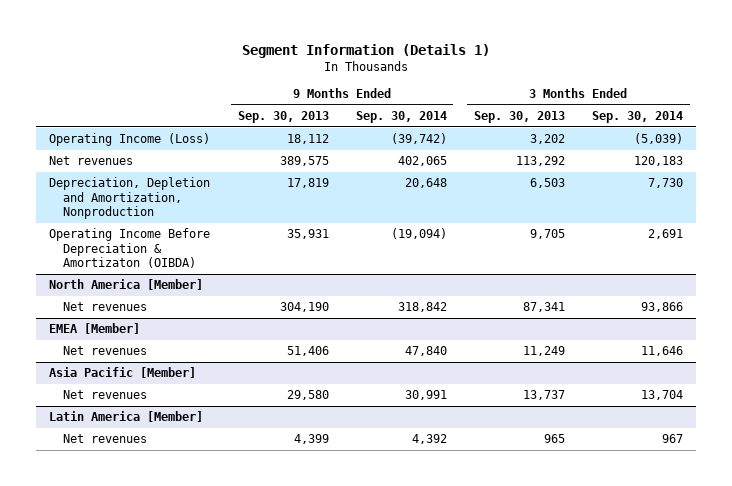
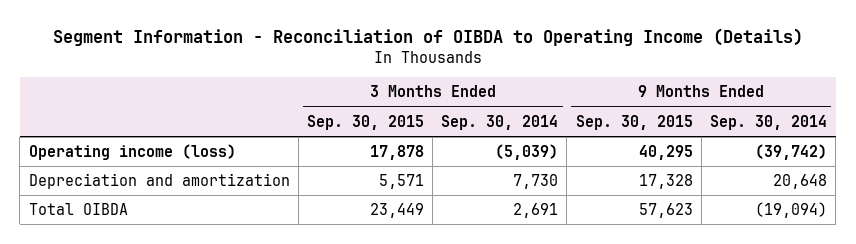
[242,43,491,58] Segment Information (Details 1) -> [52,27,803,46] Segment Information - Reconciliation of OIBDA to Operating Income (Details)
[237,110,329,123] Sep. 30, 2013 -> none
[473,110,565,123] Sep. 30, 2013 -> none
none -> [306,114,424,130] Sep. 30, 2015
none -> [575,114,693,130] Sep. 30, 2015
[49,156,134,166] Net revenues -> none
[49,279,204,291] North America [Member] -> none
[62,302,147,312] Net revenues -> none
[49,323,141,335] EMEA [Member] -> none
[62,346,147,356] Net revenues -> none
[49,367,197,379] Asia Pacific [Member] -> none
[62,390,147,400] Net revenues -> none
[49,411,204,423] Latin America [Member] -> none
[62,434,147,444] Net revenues -> none
[49,133,211,147] Operating Income (Loss) -> [28,144,236,161] Operating income (loss)
[49,177,211,220] Depreciation, Depletion and Amortization, Nonproduction -> [28,173,290,190] Depreciation and amortization
[49,228,211,269] Operating Income Before Depreciation & Amortizaton (OIBDA) -> [28,203,128,216] Total OIBDA

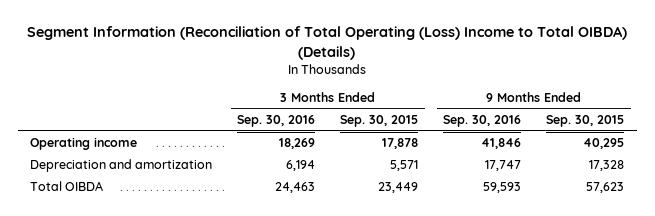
[52,27,803,46] Segment Information - Reconciliation of OIBDA to Operating Income (Details) -> [27,26,628,61] Segment Information (Reconciliation of Total Operating (Loss) Income to Total OIBDA) (Details)
[441,114,559,130] Sep. 30, 2014 -> none
[710,114,828,130] Sep. 30, 2014 -> none
none -> [237,115,316,128] Sep. 30, 2016
none -> [443,115,522,128] Sep. 30, 2016
[28,144,236,161] Operating income (loss) -> [30,137,138,151] Operating income

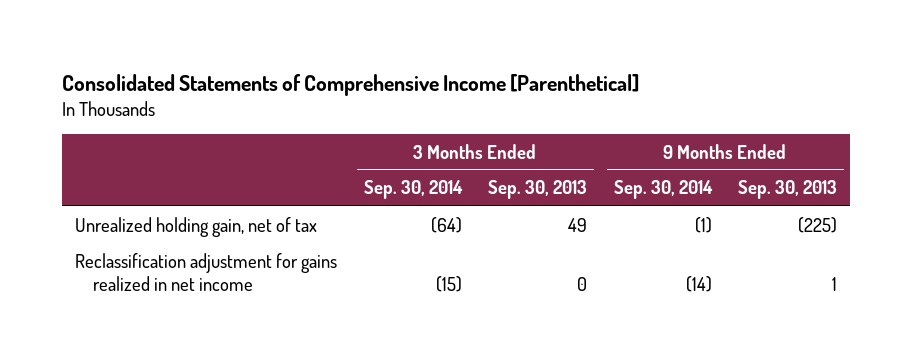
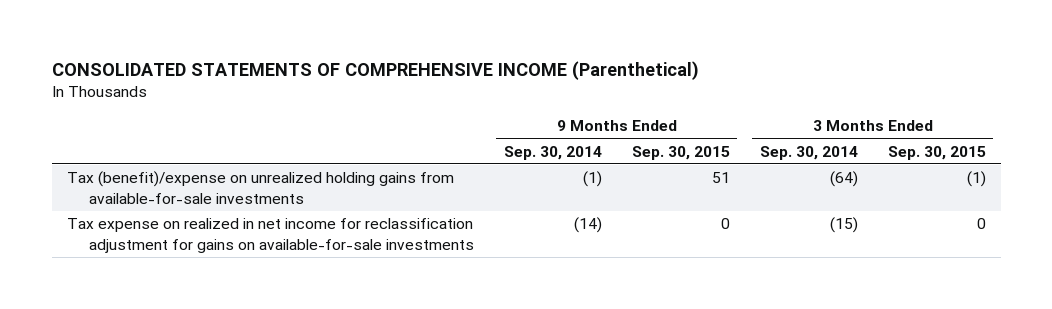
[61,73,639,96] Consolidated Statements of Comprehensive Income [Parenthetical] -> [51,60,699,80] CONSOLIDATED STATEMENTS OF COMPREHENSIVE INCOME (Parenthetical)
[488,180,588,200] Sep. 30, 2013 -> none
[738,180,838,200] Sep. 30, 2013 -> none
none -> [631,145,730,160] Sep. 30, 2015
none -> [887,145,986,160] Sep. 30, 2015
[74,216,317,237] Unrealized holding gain, net of tax -> [66,171,454,204] Tax (benefit)/expense on unrealized holding gains from available-for-sale investments
[74,252,337,291] Reclassification adjustment for gains realized in net income -> [66,218,475,253] Tax expense on realized in net income for reclassification adjustment for gains on available-for-sale investments

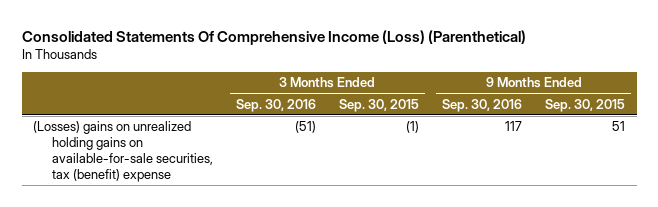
[51,60,699,80] CONSOLIDATED STATEMENTS OF COMPREHENSIVE INCOME (Parenthetical) -> [21,29,526,45] Consolidated Statements Of Comprehensive Income (Loss) (Parenthetical)
[503,145,602,160] Sep. 30, 2014 -> none
[759,145,858,160] Sep. 30, 2014 -> none
none -> [235,98,316,112] Sep. 30, 2016
none -> [441,98,522,112] Sep. 30, 2016
[66,218,475,253] Tax expense on realized in net income for reclassification adjustment for gains on available-for-sale investments -> none
[66,171,454,204] Tax (benefit)/expense on unrealized holding gains from available-for-sale investments -> [33,121,213,183] (Losses) gains on unrealized holding gains on available-for-sale securities, tax (benefit) expense

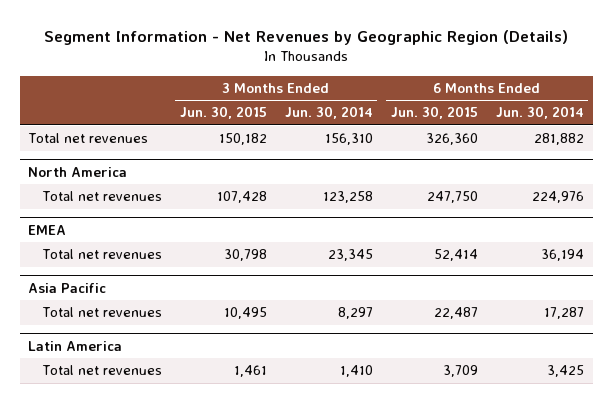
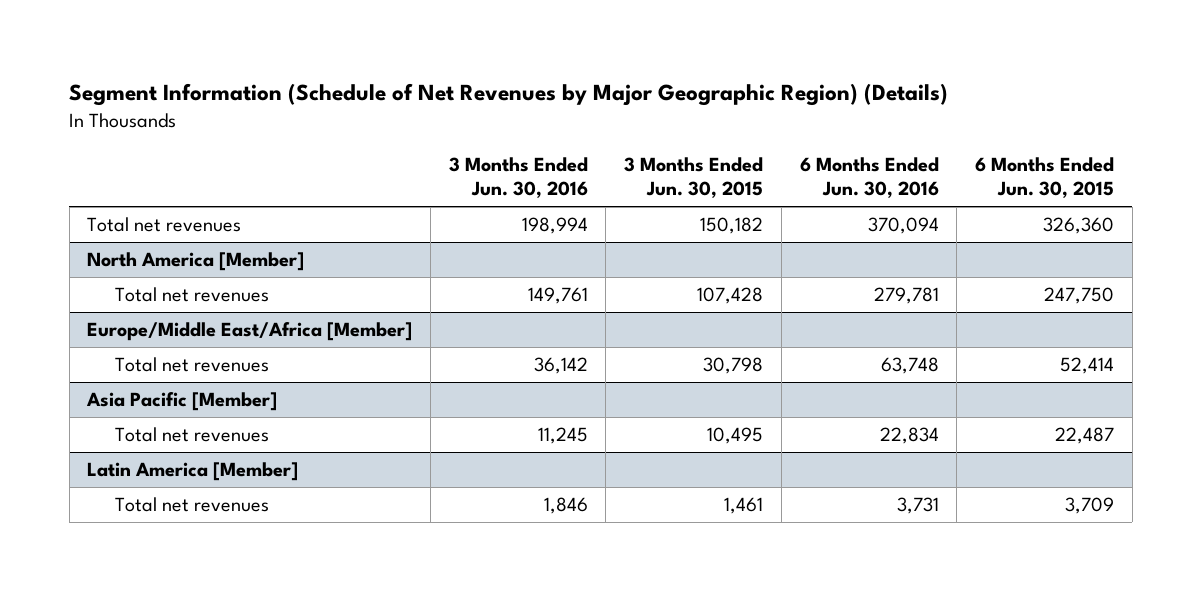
[44,29,569,45] Segment Information - Net Revenues by Geographic Region (Details) -> [69,83,949,107] Segment Information (Schedule of Net Revenues by Major Geographic Region) (Details)
[284,106,373,120] Jun. 30, 2014 -> none
[495,106,584,120] Jun. 30, 2014 -> none
none -> [448,157,588,199] 3 Months Ended Jun. 30, 2016
none -> [799,157,939,199] 6 Months Ended Jun. 30, 2016
[28,166,128,177] North America -> [87,252,305,272] North America [Member]
[28,224,67,235] EMEA -> [87,322,413,342] Europe/Middle East/Africa [Member]
[28,282,107,293] Asia Pacific -> [86,392,278,412] Asia Pacific [Member]
[28,340,123,351] Latin America -> [87,462,299,482] Latin America [Member]

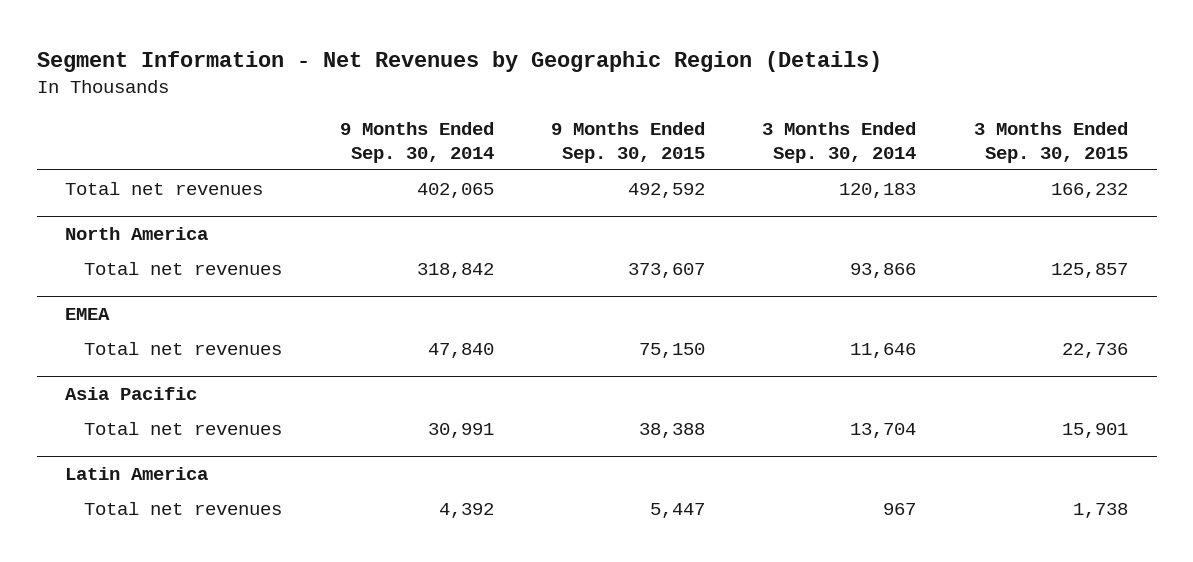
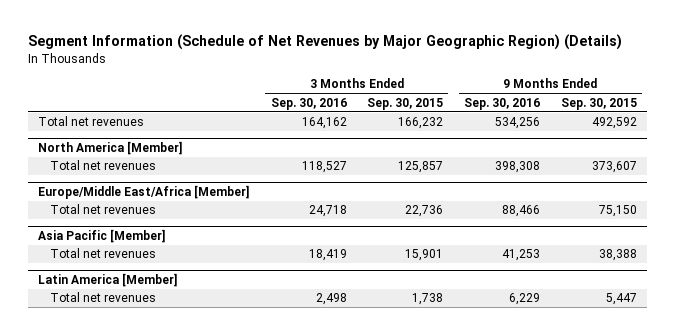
[36,50,882,72] Segment Information - Net Revenues by Geographic Region (Details) -> [27,34,622,51] Segment Information (Schedule of Net Revenues by Major Geographic Region) (Details)
[339,122,494,163] 9 Months Ended Sep. 30, 2014 -> none
[762,122,917,163] 3 Months Ended Sep. 30, 2014 -> none
none -> [270,97,347,110] Sep. 30, 2016
none -> [463,97,540,110] Sep. 30, 2016
[65,227,209,241] North America -> [37,140,183,155] North America [Member]
[65,308,111,321] EMEA -> [37,184,250,199] Europe/Middle East/Africa [Member]
[65,387,198,401] Asia Pacific -> [37,228,166,243] Asia Pacific [Member]
[65,467,209,481] Latin America -> [37,272,178,287] Latin America [Member]

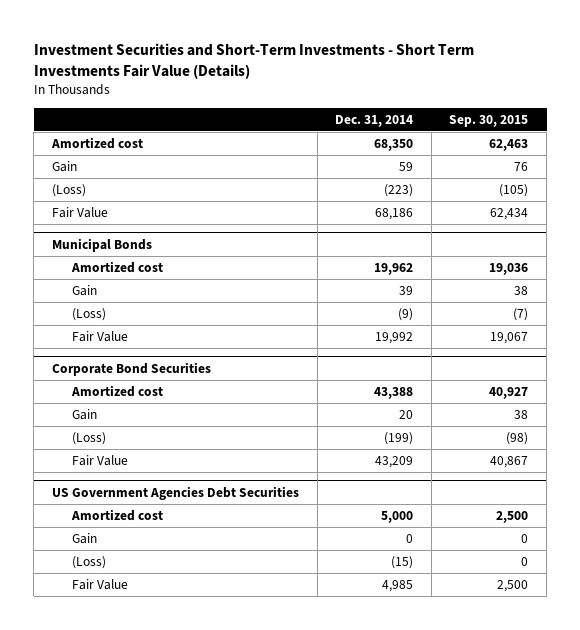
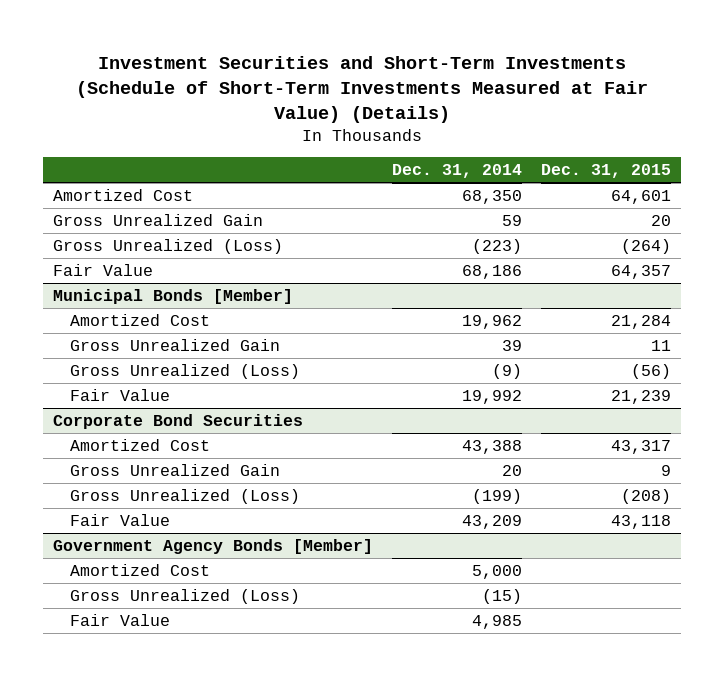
[33,42,474,79] Investment Securities and Short-Term Investments - Short Term Investments Fair Value (Details) -> [76,55,649,124] Investment Securities and Short-Term Investments (Schedule of Short-Term Investments Measured at Fair Value) (Details)
[449,114,529,127] Sep. 30, 2015 -> none
none -> [541,164,672,179] Dec. 31, 2015
[51,160,77,172] Gain -> none
[50,136,143,149] Amortized cost -> [52,188,193,201] Amortized Cost
none -> [52,213,263,226] Gross Unrealized Gain
[51,183,86,197] (Loss) -> [52,238,283,254] Gross Unrealized (Loss)
[71,284,97,296] Gain -> none
[71,307,106,321] (Loss) -> none
[51,237,152,252] Municipal Bonds -> [52,288,293,304] Municipal Bonds [Member]
[70,260,163,273] Amortized cost -> [70,313,211,326] Amortized Cost
none -> [70,338,281,351] Gross Unrealized Gain
none -> [70,363,301,379] Gross Unrealized (Loss)
[71,408,97,420] Gain -> none
[70,384,163,397] Amortized cost -> [70,438,211,451] Amortized Cost
none -> [70,463,281,476] Gross Unrealized Gain
[71,431,106,445] (Loss) -> [70,488,301,504] Gross Unrealized (Loss)
[71,532,97,544] Gain -> none
[71,555,106,569] (Loss) -> none
[51,485,299,500] US Government Agencies Debt Securities -> [52,538,373,554] Government Agency Bonds [Member]
[70,508,163,521] Amortized cost -> [70,563,211,576] Amortized Cost
none -> [70,588,301,604] Gross Unrealized (Loss)

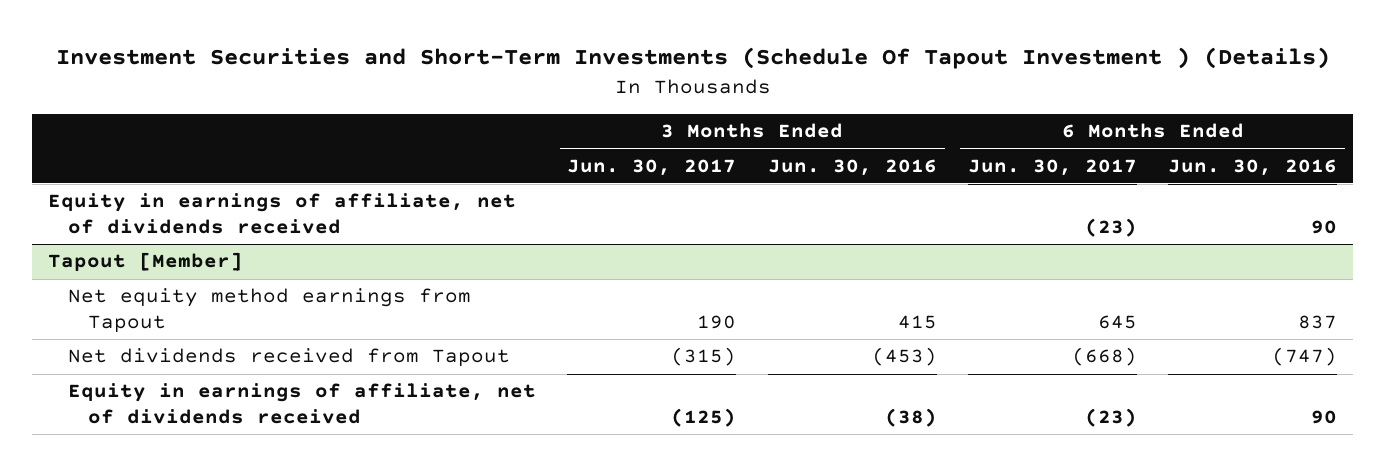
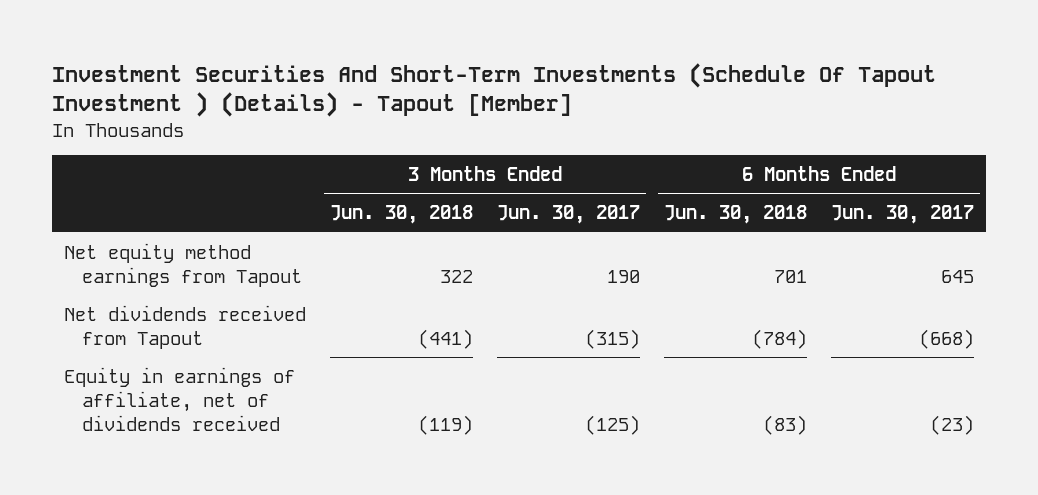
[55,47,1330,70] Investment Securities and Short-Term Investments (Schedule Of Tapout Investment ) (Details) -> [52,62,937,118] Investment Securities And Short-Term Investments (Schedule Of Tapout Investment ) (Details) - Tapout [Member]
[767,158,937,176] Jun. 30, 2016 -> none
[1168,158,1338,176] Jun. 30, 2016 -> none
none -> [330,205,474,225] Jun. 30, 2018
none -> [664,205,808,225] Jun. 30, 2018
[47,193,516,235] Equity in earnings of affiliate, net of dividends received -> none
[47,252,243,272] Tapout [Member] -> none

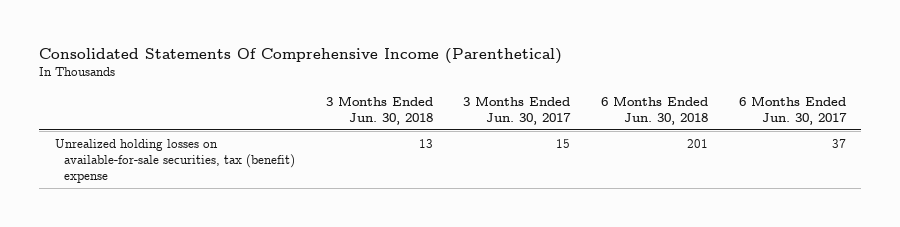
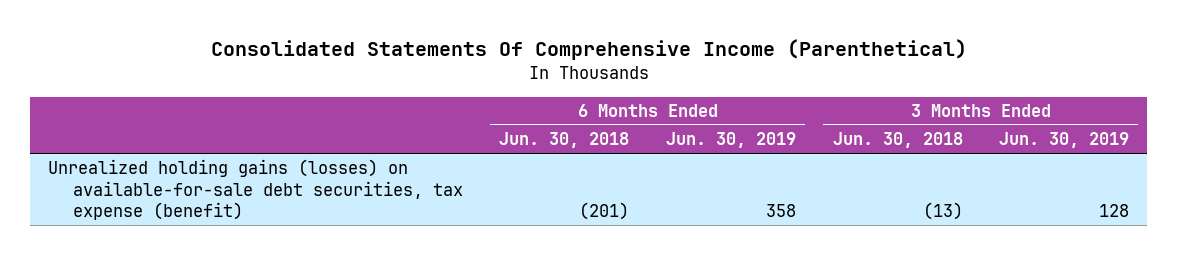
[463,95,572,125] 3 Months Ended Jun. 30, 2017 -> none
[738,95,847,125] 6 Months Ended Jun. 30, 2017 -> none
none -> [665,132,796,149] Jun. 30, 2019
none -> [999,132,1130,149] Jun. 30, 2019
[54,138,296,183] Unrealized holding losses on available-for-sale securities, tax (benefit) expense -> [48,159,463,220] Unrealized holding gains (losses) on available-for-sale debt securities, tax expense (benefit)
[418,138,433,148] 13 -> [922,201,963,220] (13)
[686,138,708,148] 201 -> [579,201,630,220] (201)

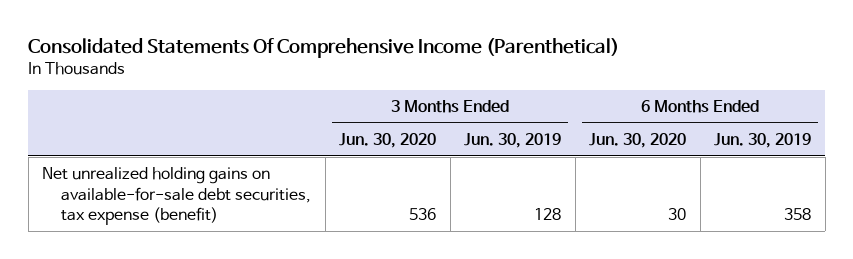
[499,132,630,149] Jun. 30, 2018 -> none
[832,132,963,149] Jun. 30, 2018 -> none
none -> [339,132,437,148] Jun. 30, 2020
none -> [589,132,687,148] Jun. 30, 2020
[48,159,463,220] Unrealized holding gains (losses) on available-for-sale debt securities, tax expense (benefit) -> [42,167,312,226] Net unrealized holding gains on available-for-sale debt securities, tax expense (benefit)

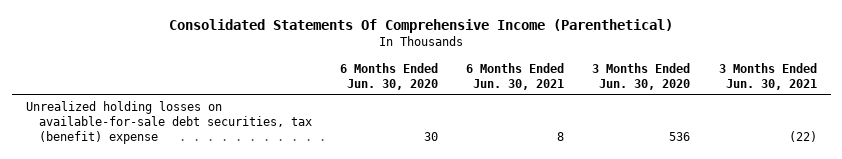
[464,132,562,148] Jun. 30, 2019 -> none
[714,132,812,148] Jun. 30, 2019 -> none
none -> [466,63,565,90] 6 Months Ended Jun. 30, 2021
none -> [718,63,817,90] 3 Months Ended Jun. 30, 2021
[42,167,312,226] Net unrealized holding gains on available-for-sale debt securities, tax expense (benefit) -> [25,101,313,144] Unrealized holding losses on available-for-sale debt securities, tax (benefit) expense

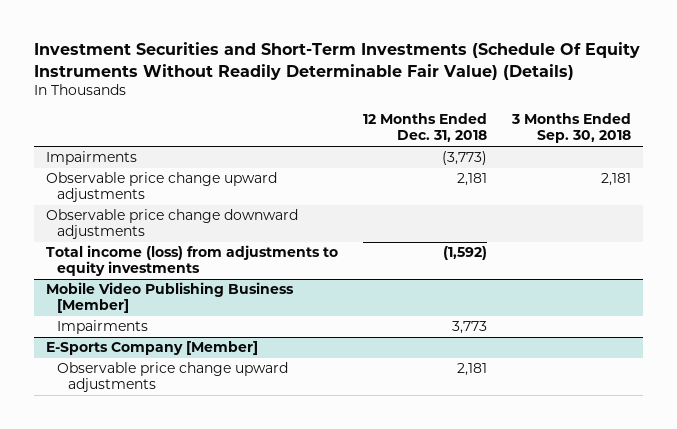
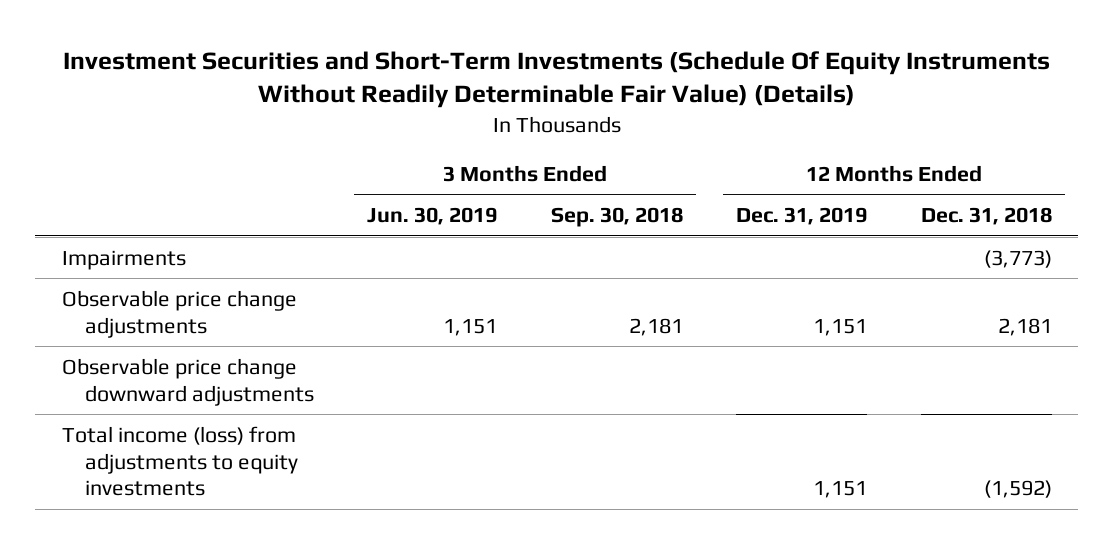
none -> [367,207,498,226] Jun. 30, 2019
none -> [736,207,868,226] Dec. 31, 2019
[46,172,278,203] Observable price change upward adjustments -> [62,289,298,338] Observable price change adjustments
[46,282,295,314] Mobile Video Publishing Business [Member] -> none
[57,320,149,335] Impairments -> none
[46,341,259,356] E-Sports Company [Member] -> none
[57,362,289,393] Observable price change upward adjustments -> none

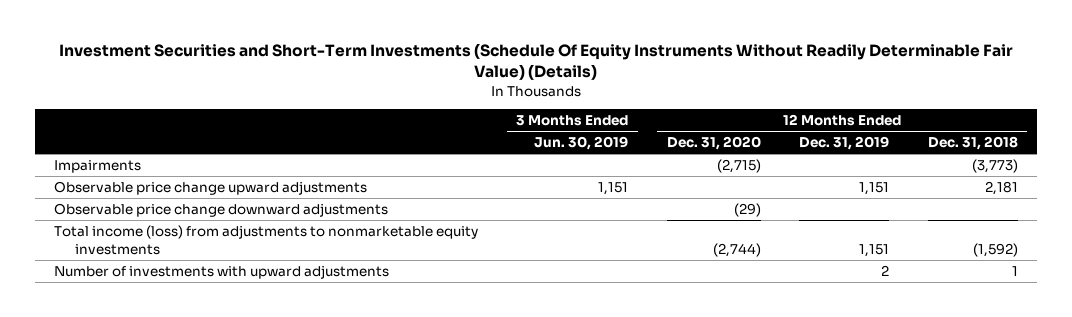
[550,207,683,228] Sep. 30, 2018 -> none
none -> [666,136,761,151] Dec. 31, 2020
[62,289,298,338] Observable price change adjustments -> [54,180,368,195] Observable price change upward adjustments
[62,425,299,497] Total income (loss) from adjustments to equity investments -> [54,224,479,255] Total income (loss) from adjustments to nonmarketable equity investments
none -> [54,264,390,279] Number of investments with upward adjustments

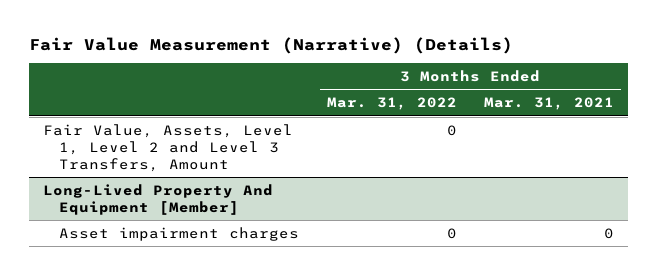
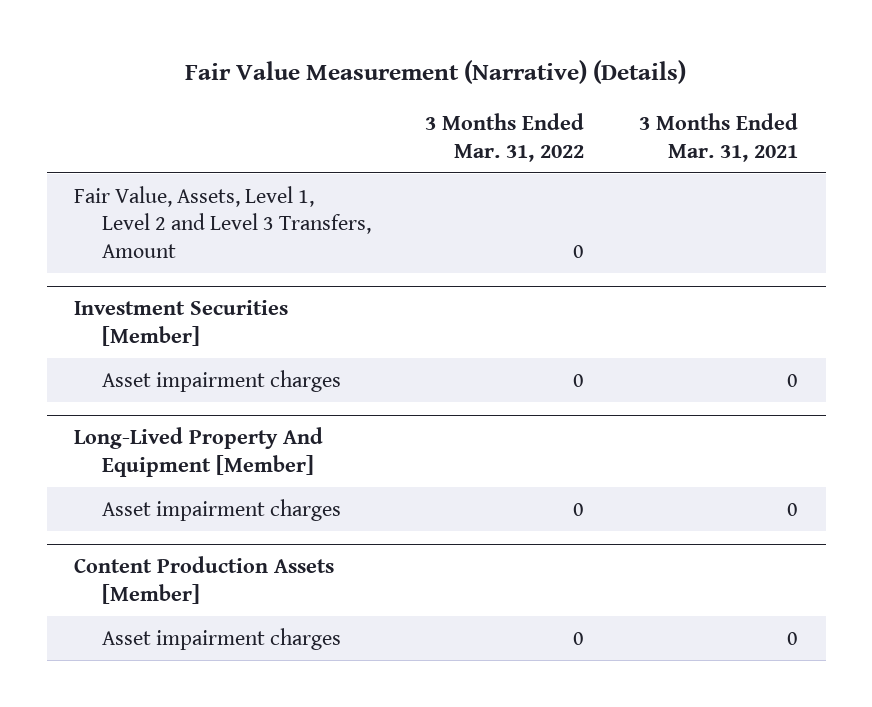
none -> [73,300,288,346] Investment Securities [Member]
none -> [101,369,341,392] Asset impairment charges
none -> [73,556,334,604] Content Production Assets [Member]
none -> [101,627,341,650] Asset impairment charges

